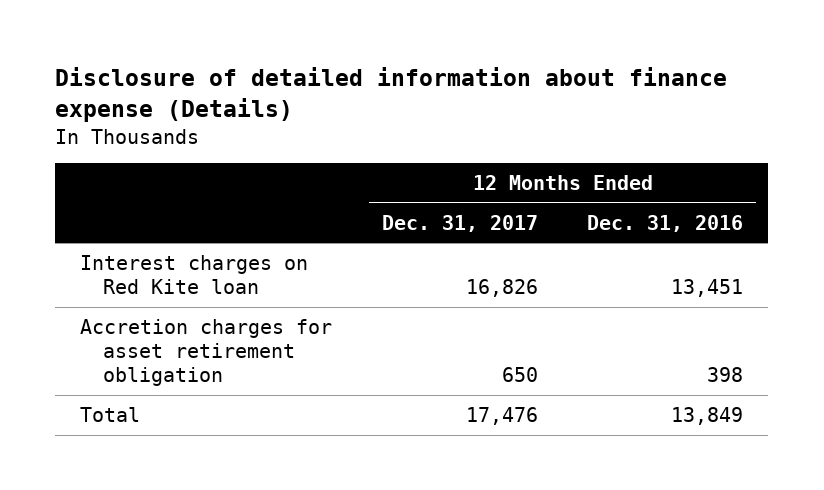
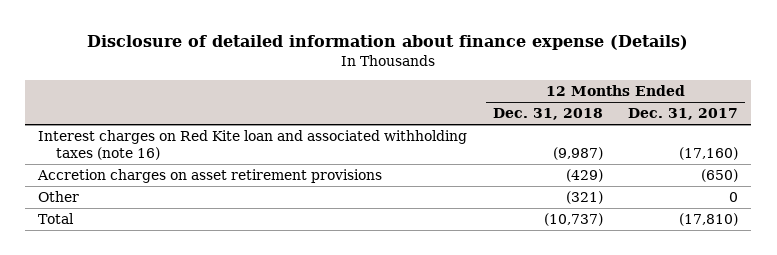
[587,214,744,232] Dec. 31, 2016 -> none
none -> [492,108,603,121] Dec. 31, 2018
[80,254,309,295] Interest charges on Red Kite loan -> [38,130,468,160] Interest charges on Red Kite loan and associated withholding taxes (note 16)
[465,279,538,298] 16,826 -> [679,146,739,160] (17,160)
[80,318,333,387] Accretion charges for asset retirement obligation -> [37,169,383,184] Accretion charges on asset retirement provisions
[501,367,538,383] 650 -> [701,169,739,183] (650)
none -> [38,191,80,203] Other
[465,406,538,425] 17,476 -> [679,213,739,227] (17,810)

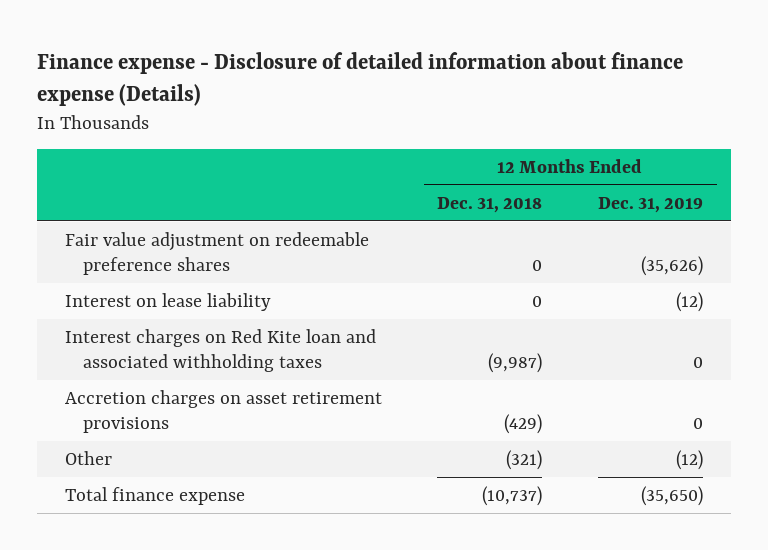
[87,35,689,51] Disclosure of detailed information about finance expense (Details) -> [37,52,684,107] Finance expense - Disclosure of detailed information about finance expense (Details)
[628,108,739,121] Dec. 31, 2017 -> none
none -> [597,196,703,213] Dec. 31, 2019
none -> [64,231,369,275] Fair value adjustment on redeemable preference shares
none -> [64,292,271,311] Interest on lease liability
[38,130,468,160] Interest charges on Red Kite loan and associated withholding taxes (note 16) -> [64,328,376,372] Interest charges on Red Kite loan and associated withholding taxes
[38,213,75,225] Total -> [64,486,245,505] Total finance expense

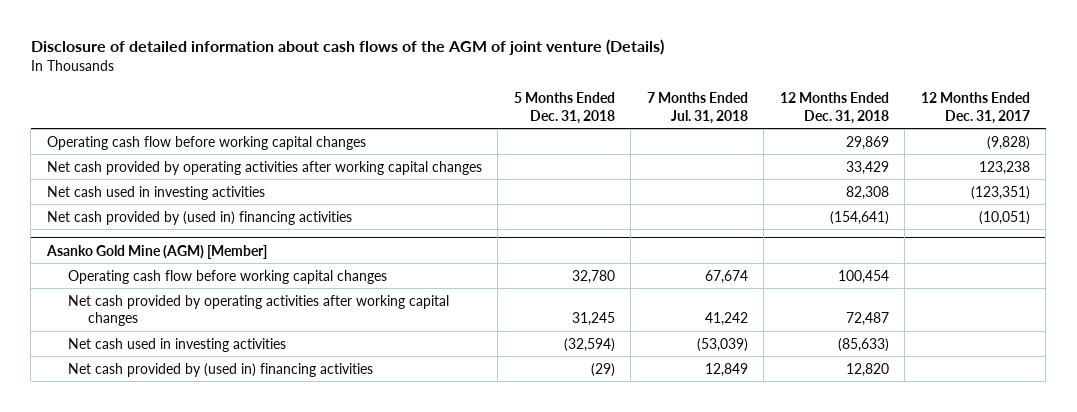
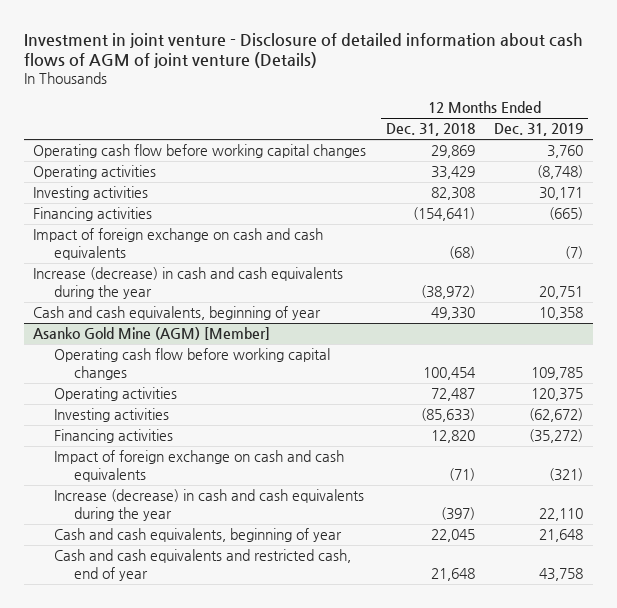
[30,39,664,56] Disclosure of detailed information about cash flows of the AGM of joint venture (Details) -> [23,32,583,69] Investment in joint venture - Disclosure of detailed information about cash flows of AGM of joint venture (Details)
[513,91,615,124] 5 Months Ended Dec. 31, 2018 -> none
[646,91,748,124] 7 Months Ended Jul. 31, 2018 -> none
[920,91,1030,124] 12 Months Ended Dec. 31, 2017 -> none
none -> [494,123,584,137] Dec. 31, 2019
[46,160,482,175] Net cash provided by operating activities after working capital changes -> [33,165,157,180] Operating activities
[46,185,265,200] Net cash used in investing activities -> [33,186,149,201] Investing activities
[46,210,352,225] Net cash provided by (used in) financing activities -> [33,207,153,222] Financing activities
none -> [33,228,324,260] Impact of foreign exchange on cash and cash equivalents
none -> [33,267,344,299] Increase (decrease) in cash and cash equivalents during the year
none -> [33,306,322,321] Cash and cash equivalents, beginning of year
[67,294,449,327] Net cash provided by operating activities after working capital changes -> [53,387,177,402] Operating activities
[67,337,286,352] Net cash used in investing activities -> [53,408,169,423] Investing activities
[67,362,373,377] Net cash provided by (used in) financing activities -> [53,429,173,444] Financing activities
none -> [53,450,344,482] Impact of foreign exchange on cash and cash equivalents
none -> [53,489,364,521] Increase (decrease) in cash and cash equivalents during the year
none -> [53,528,342,543] Cash and cash equivalents, beginning of year
none -> [53,549,351,581] Cash and cash equivalents and restricted cash, end of year

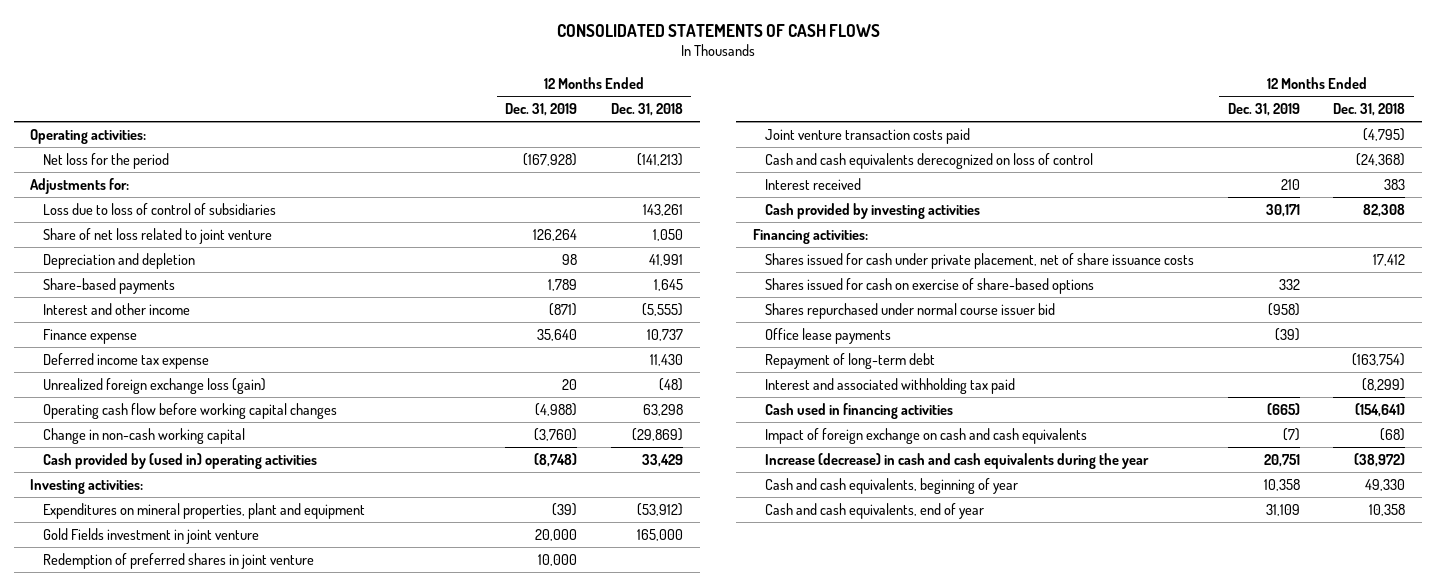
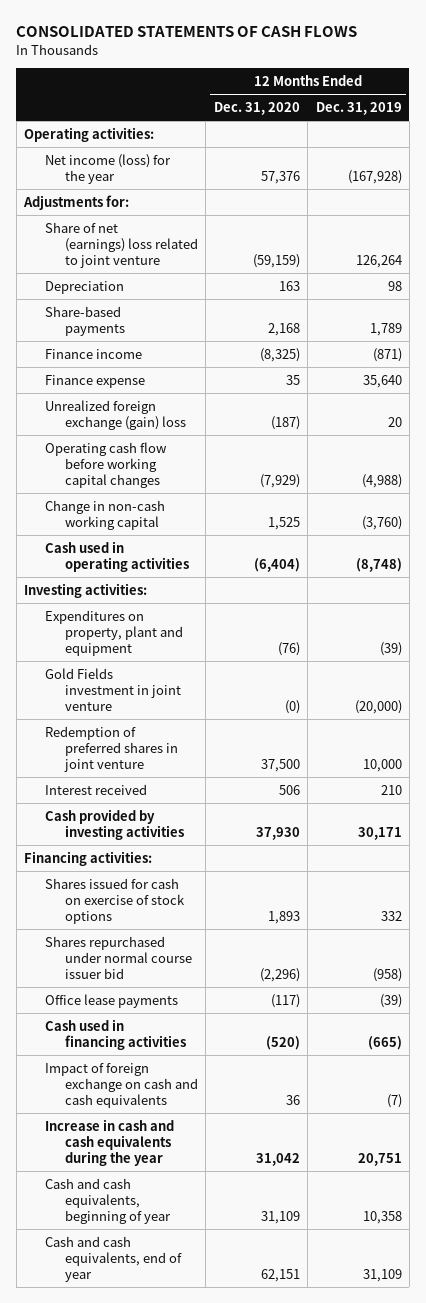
[610,103,683,117] Dec. 31, 2018 -> none
none -> [213,101,300,115] Dec. 31, 2020
[42,152,169,169] Net loss for the period -> [44,153,171,184] Net income (loss) for the year
[42,202,276,215] Loss due to loss of control of subsidiaries -> none
[42,227,272,244] Share of net loss related to joint venture -> [44,221,199,268] Share of net (earnings) loss related to joint venture
[42,252,195,269] Depreciation and depletion -> [44,280,124,294] Depreciation
[42,302,190,315] Interest and other income -> [44,348,142,359] Finance income
[42,352,209,369] Deferred income tax expense -> none
[42,377,266,394] Unrealized foreign exchange loss (gain) -> [44,399,187,430] Unrealized foreign exchange (gain) loss
[42,452,317,469] Cash provided by (used in) operating activities -> [44,540,190,572] Cash used in operating activities
[42,502,365,519] Expenditures on mineral properties, plant and equipment -> [44,609,184,656] Expenditures on property, plant and equipment
[535,528,578,541] 20,000 -> [354,699,402,714] (20,000)
[765,127,971,144] Joint venture transaction costs paid -> none
[765,152,1094,169] Cash and cash equivalents derecognized on loss of control -> none
[765,252,1195,269] Shares issued for cash under private placement, net of share issuance costs -> none
[765,277,1095,294] Shares issued for cash on exercise of share-based options -> [44,877,186,924] Shares issued for cash on exercise of stock options
[765,352,936,369] Repayment of long-term debt -> none
[765,377,1016,394] Interest and associated withholding tax paid -> none
[765,452,1150,469] Increase (decrease) in cash and cash equivalents during the year -> [44,1118,174,1166] Increase in cash and cash equivalents during the year

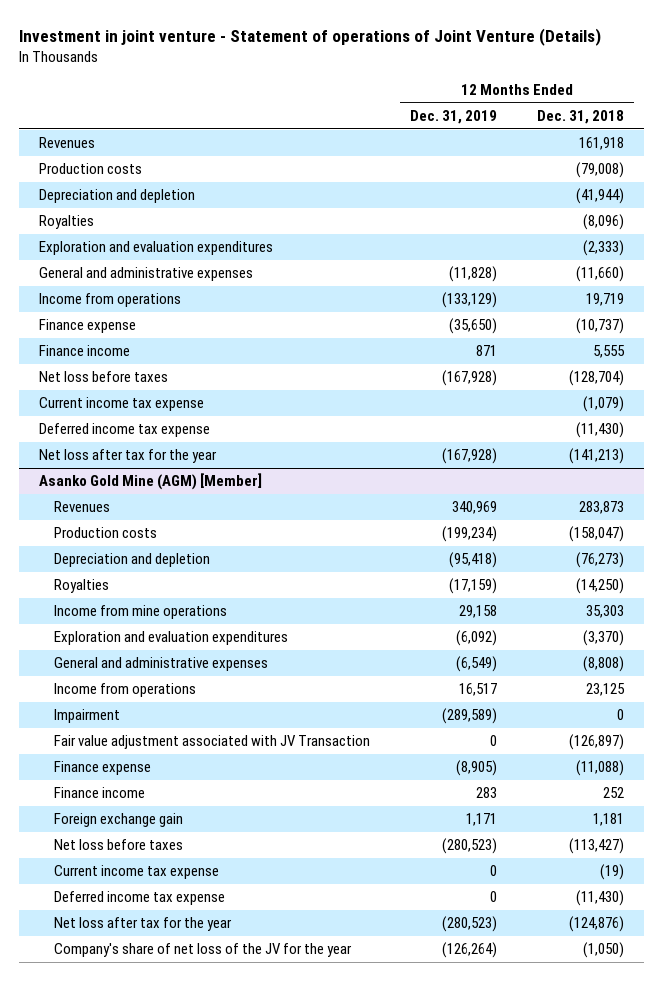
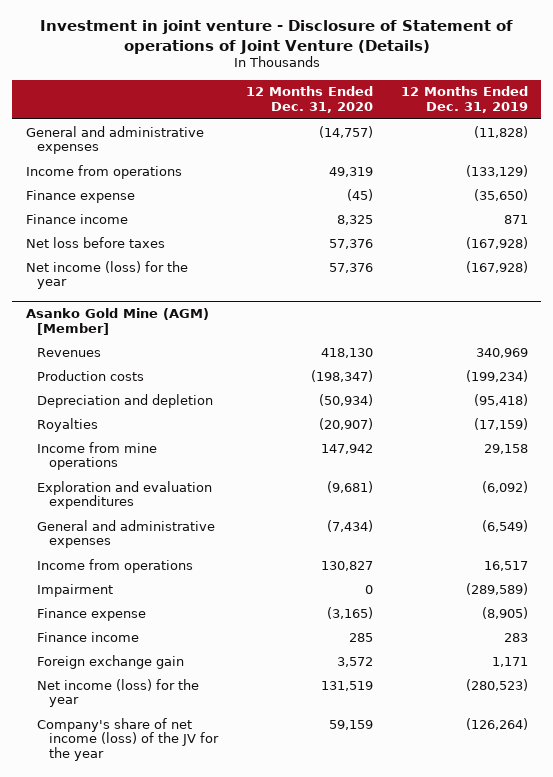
[18,27,601,46] Investment in joint venture - Statement of operations of Joint Venture (Details) -> [39,20,513,54] Investment in joint venture - Disclosure of Statement of operations of Joint Venture (Details)
[537,109,625,124] Dec. 31, 2018 -> none
none -> [245,86,373,114] 12 Months Ended Dec. 31, 2020
[38,137,95,149] Revenues -> none
[38,163,142,175] Production costs -> none
[38,189,195,204] Depreciation and depletion -> none
[38,215,94,230] Royalties -> none
[38,241,273,256] Exploration and evaluation expenditures -> none
[38,397,204,412] Current income tax expense -> none
[38,423,210,438] Deferred income tax expense -> none
[38,449,217,464] Net loss after tax for the year -> [25,260,188,290] Net income (loss) for the year
[54,735,371,750] Fair value adjustment associated with JV Transaction -> none
[54,839,184,851] Net loss before taxes -> none
[54,865,220,880] Current income tax expense -> none
[54,891,226,906] Deferred income tax expense -> none
[54,917,233,932] Net loss after tax for the year -> [37,678,200,708] Net income (loss) for the year
[54,943,353,958] Company's share of net loss of the JV for the year -> [37,717,220,761] Company's share of net income (loss) of the JV for the year

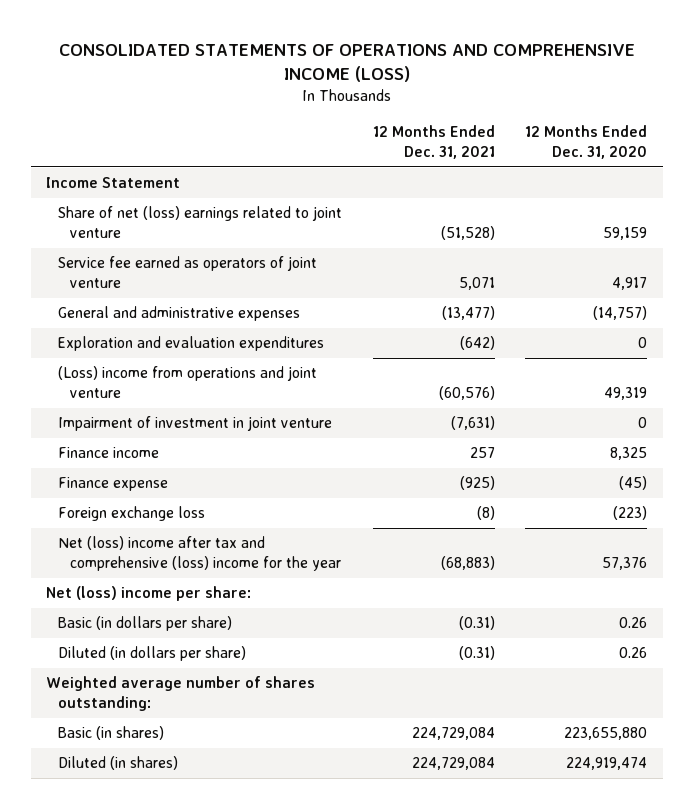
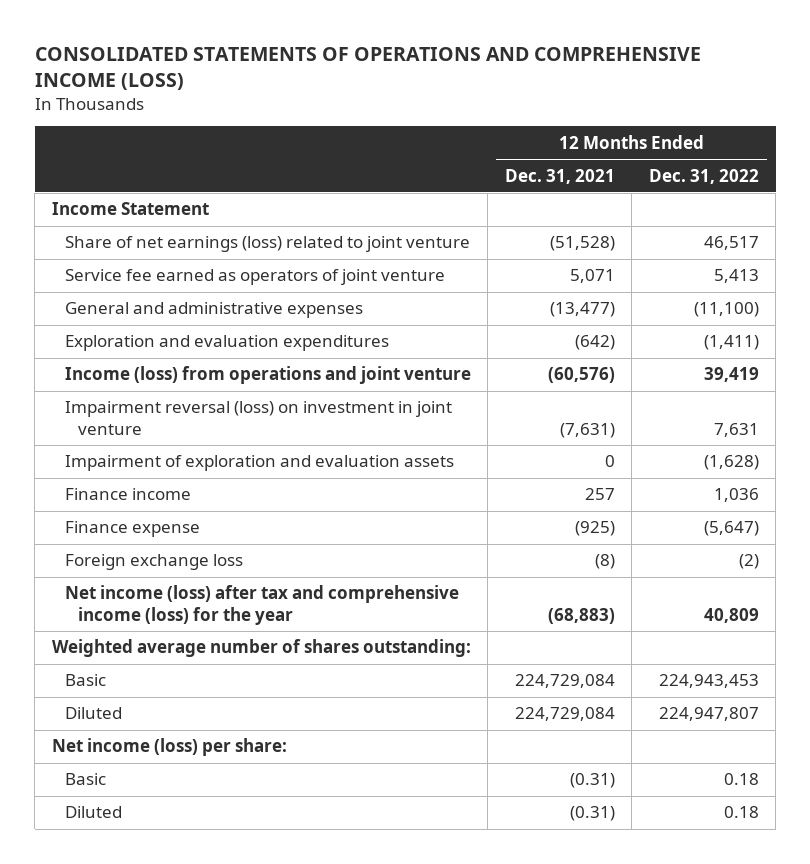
[525,125,648,160] 12 Months Ended Dec. 31, 2020 -> none
none -> [648,168,759,184] Dec. 31, 2022
[58,206,343,239] Share of net (loss) earnings related to joint venture -> [64,236,470,253] Share of net earnings (loss) related to joint venture
[58,366,318,399] (Loss) income from operations and joint venture -> [64,366,471,385] Income (loss) from operations and joint venture
[58,416,333,432] Impairment of investment in joint venture -> [64,401,452,436] Impairment reversal (loss) on investment in joint venture
none -> [64,455,454,472] Impairment of exploration and evaluation assets
[46,586,252,602] Net (loss) income per share: -> none
[58,616,233,632] Basic (in dollars per share) -> none
[58,646,247,662] Diluted (in dollars per share) -> none
[58,536,341,572] Net (loss) income after tax and comprehensive (loss) income for the year -> [64,585,459,626] Net income (loss) after tax and comprehensive income (loss) for the year
[58,726,165,741] Basic (in shares) -> [64,674,106,687] Basic
[58,756,179,771] Diluted (in shares) -> [64,707,122,720] Diluted
none -> [51,738,287,757] Net income (loss) per share:
none -> [64,773,106,786] Basic
none -> [64,806,122,819] Diluted

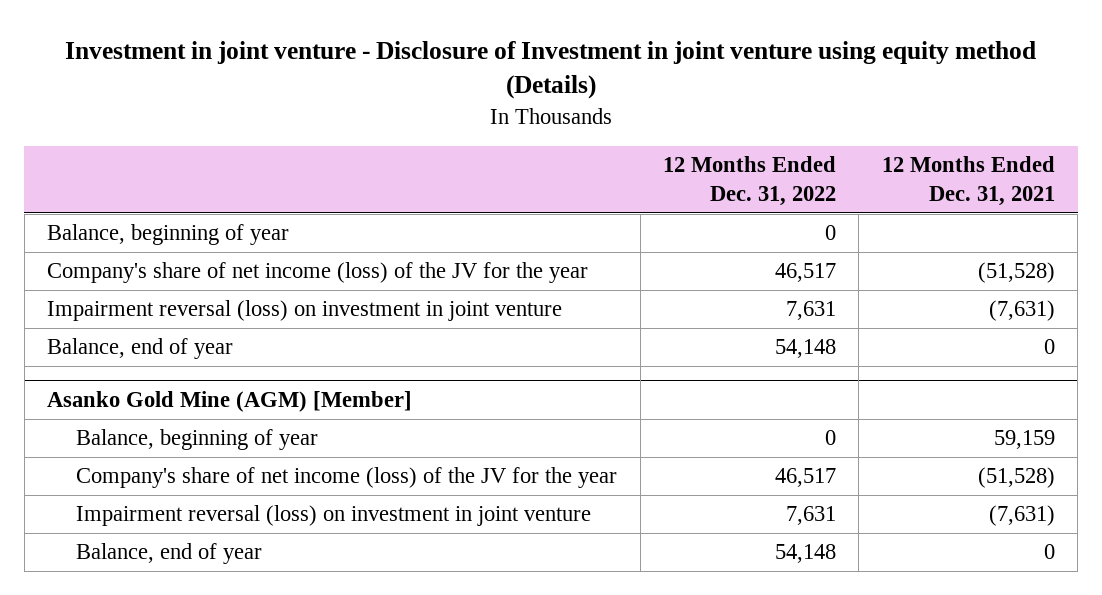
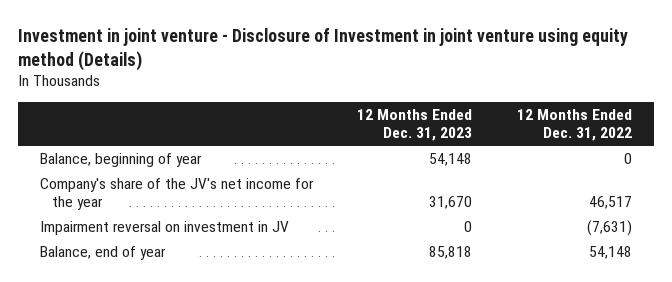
[881,156,1055,206] 12 Months Ended Dec. 31, 2021 -> none
none -> [357,108,473,141] 12 Months Ended Dec. 31, 2023
[47,338,234,360] Balance, end of year -> none
[47,390,413,412] Asanko Gold Mine (AGM) [Member] -> none
[76,429,319,451] Balance, beginning of year -> none
[76,467,618,489] Company's share of net income (loss) of the JV for the year -> none
[76,505,592,527] Impairment reversal (loss) on investment in joint venture -> none
[47,262,589,284] Company's share of net income (loss) of the JV for the year -> [40,178,315,211] Company's share of the JV's net income for the year
[47,300,563,322] Impairment reversal (loss) on investment in joint venture -> [40,221,290,236] Impairment reversal on investment in JV
[785,301,836,321] 7,631 -> [586,220,632,237] (7,631)

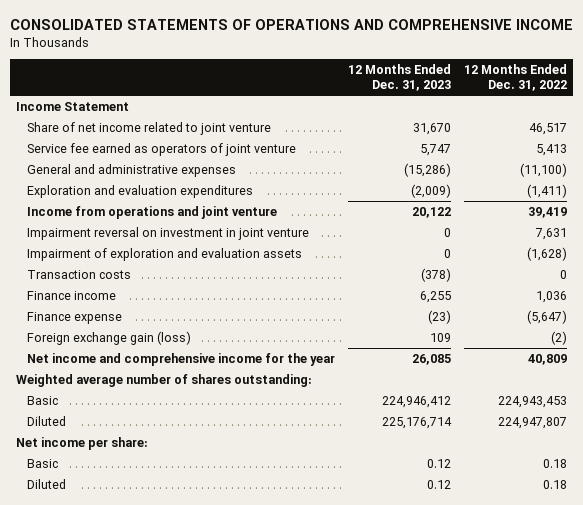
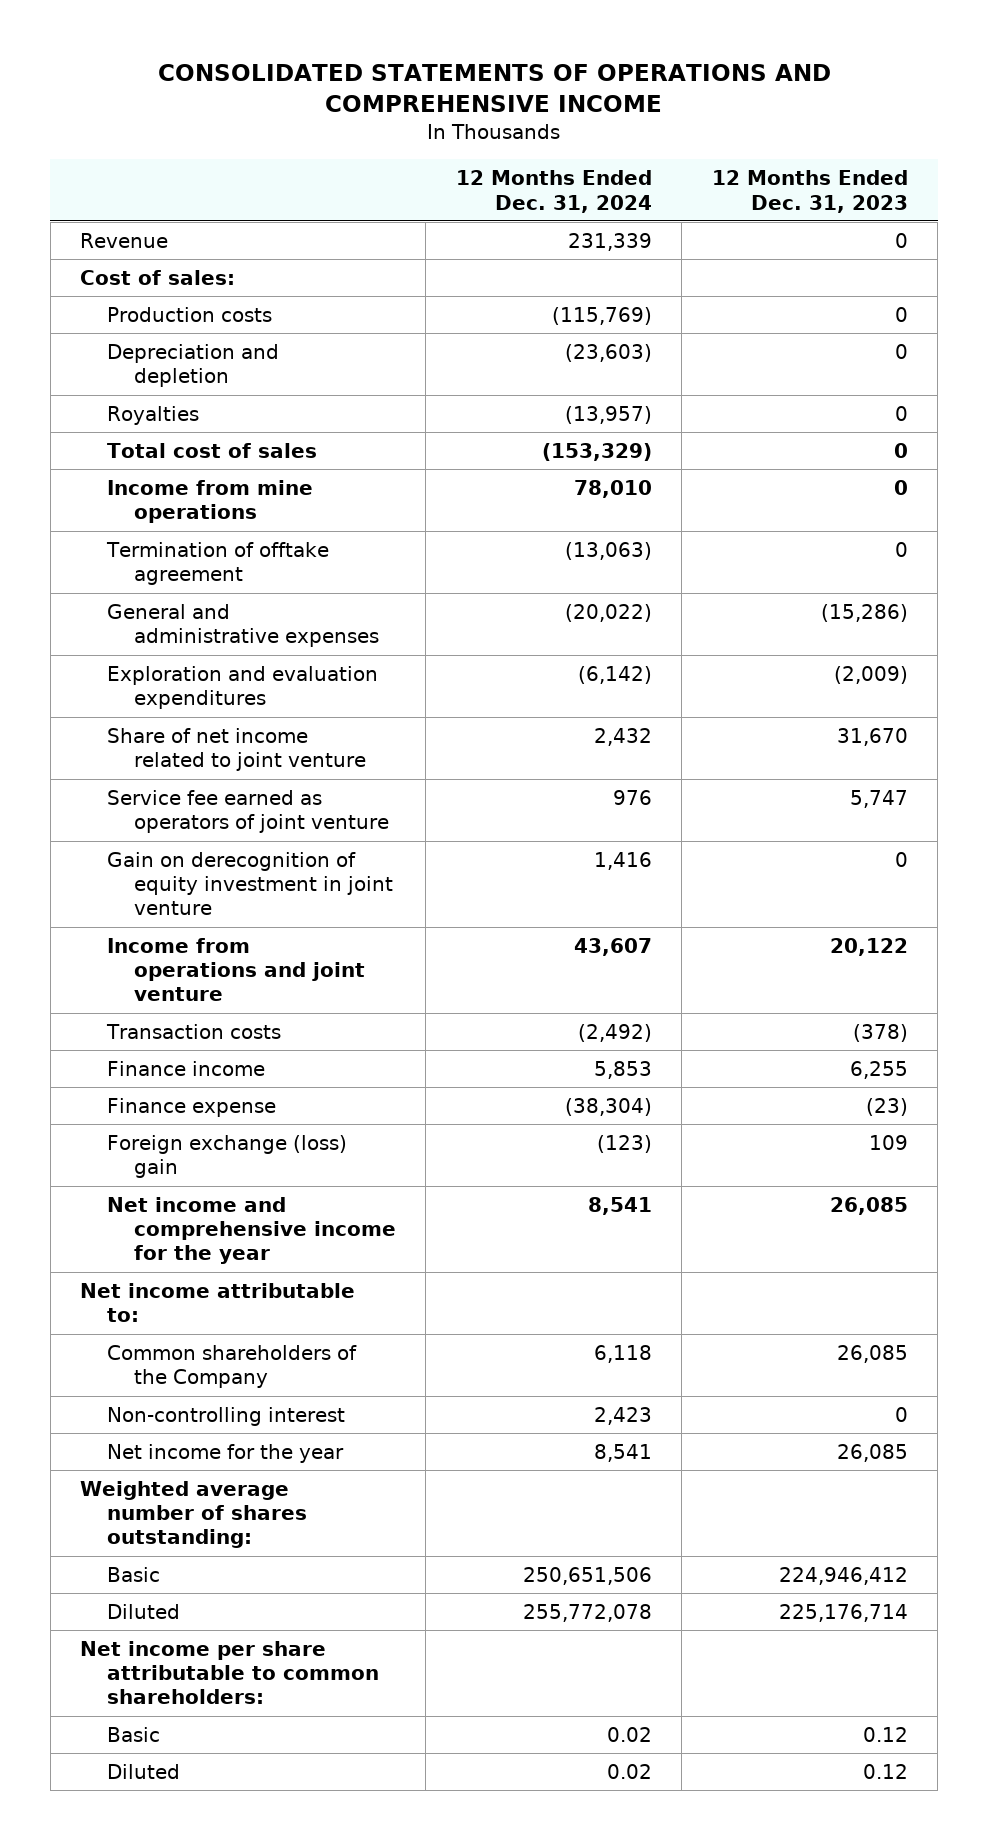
[463,64,567,92] 12 Months Ended Dec. 31, 2022 -> none
none -> [455,170,652,213] 12 Months Ended Dec. 31, 2024
[16,101,130,111] Income Statement -> none
none -> [80,232,169,248] Revenue
none -> [80,269,236,285] Cost of sales:
none -> [107,306,273,322] Production costs
none -> [107,343,280,388] Depreciation and depletion
none -> [107,405,200,425] Royalties
none -> [107,442,318,458] Total cost of sales
none -> [107,479,314,524] Income from mine operations
none -> [106,541,330,586] Termination of offtake agreement
[27,121,272,135] Share of net income related to joint venture -> [107,727,366,772] Share of net income related to joint venture
[27,142,297,156] Service fee earned as operators of joint venture -> [107,789,389,834] Service fee earned as operators of joint venture
none -> [107,851,393,916] Gain on derecognition of equity investment in joint venture
[27,226,310,240] Impairment reversal on investment in joint venture -> none
[27,247,303,261] Impairment of exploration and evaluation assets -> none
[27,330,192,345] Foreign exchange gain (loss) -> [107,1134,348,1179] Foreign exchange (loss) gain
none -> [80,1282,356,1323] Net income attributable to:
none -> [107,1344,358,1389] Common shareholders of the Company
none -> [107,1406,346,1426] Non-controlling interest
none -> [107,1443,345,1463] Net income for the year
[16,436,149,450] Net income per share: -> [80,1640,380,1705] Net income per share attributable to common shareholders:

